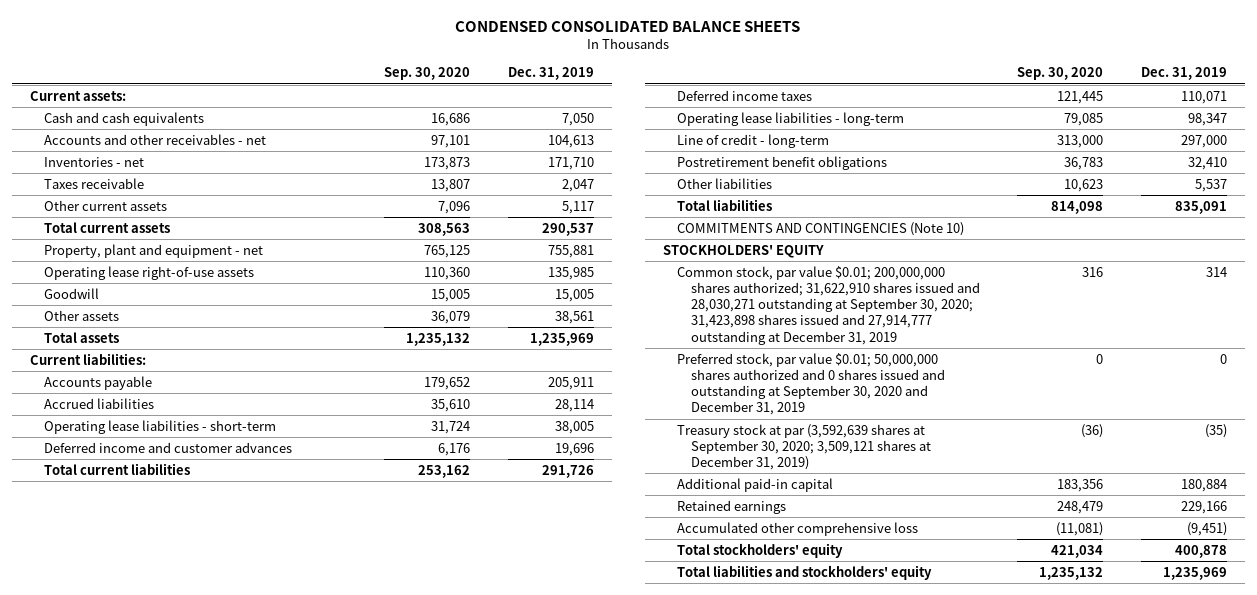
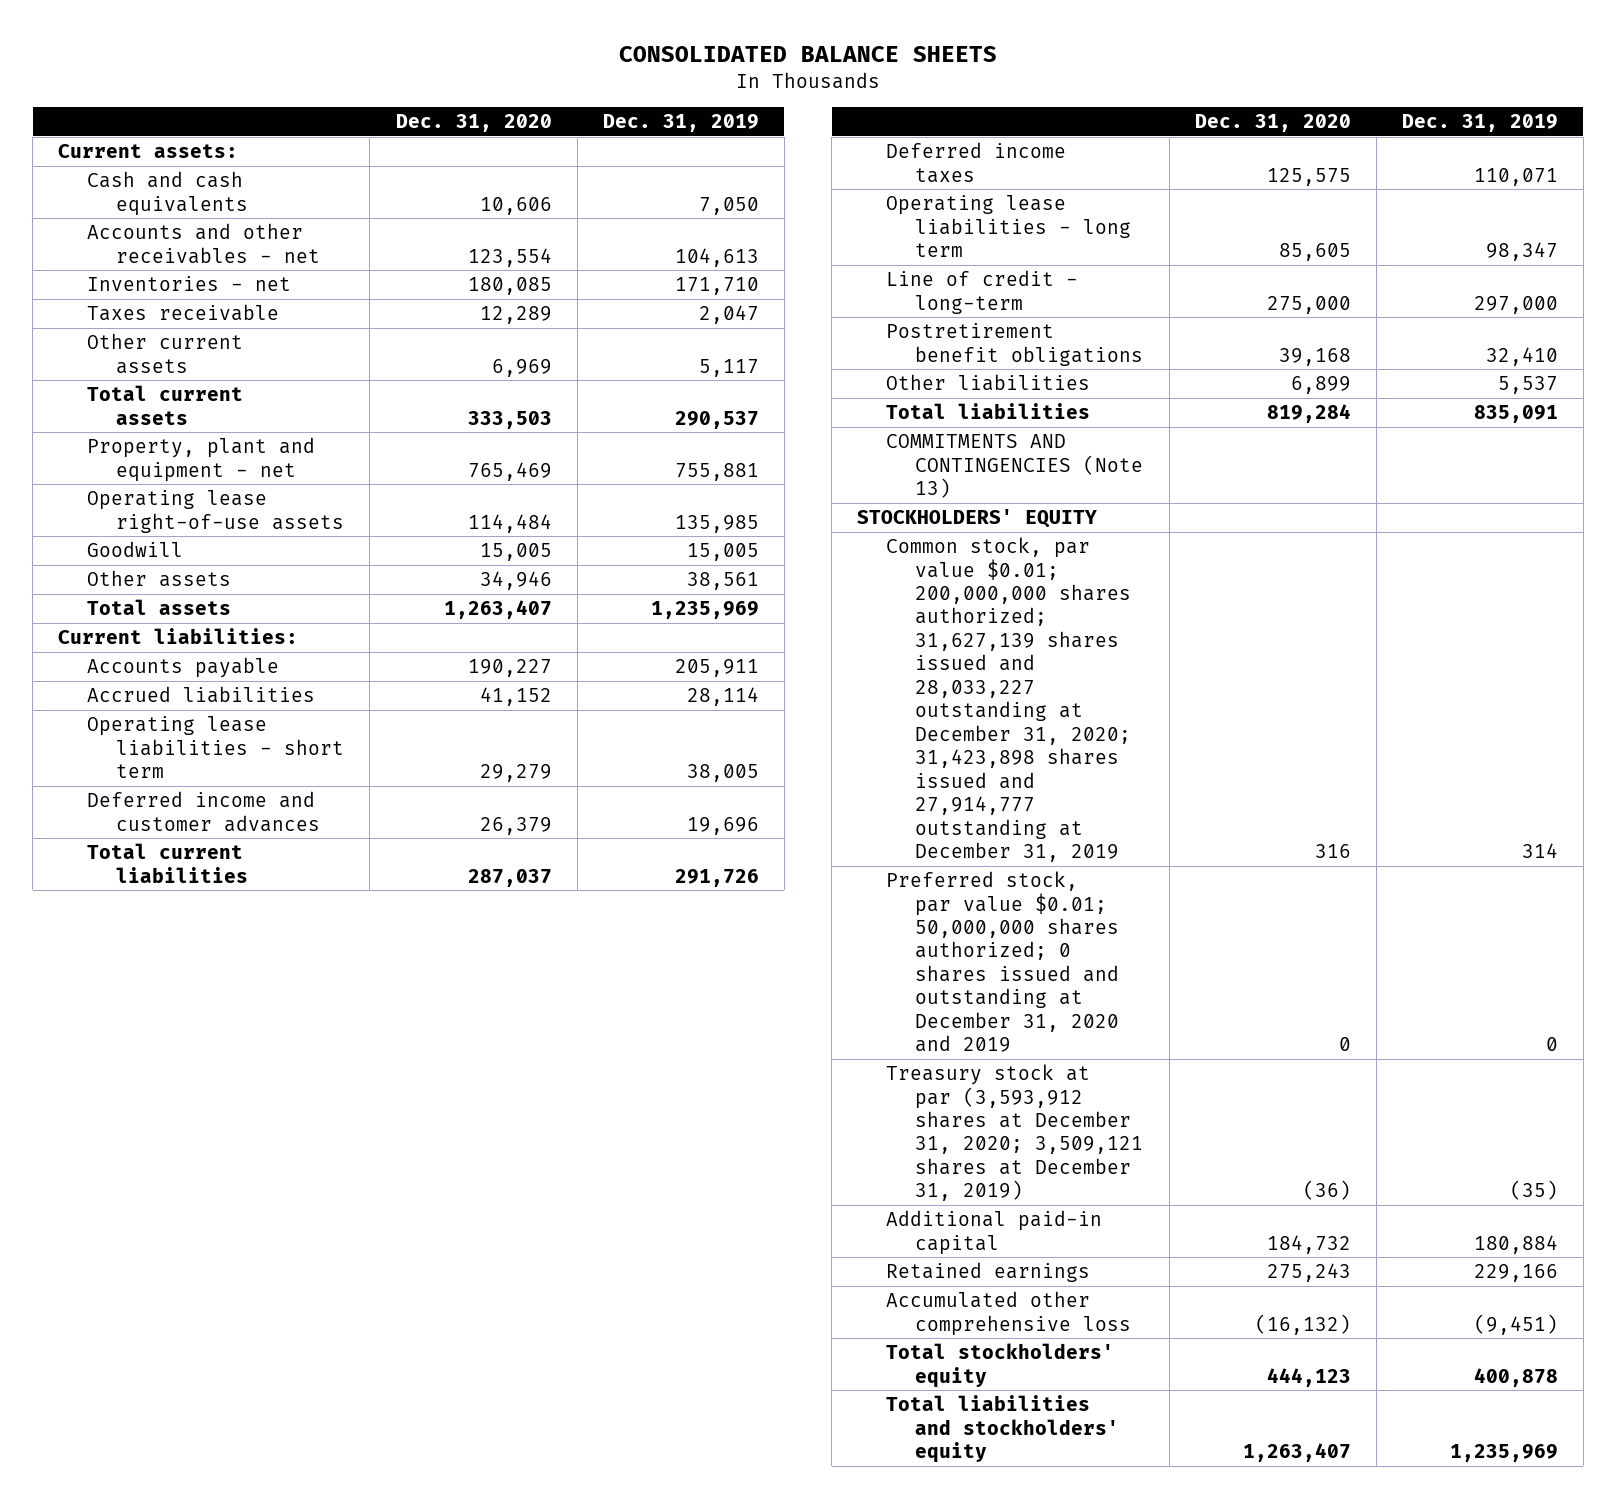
[455,20,801,32] CONDENSED CONSOLIDATED BALANCE SHEETS -> [619,46,998,63] CONSOLIDATED BALANCE SHEETS
[384,67,471,81] Sep. 30, 2020 -> none
none -> [395,113,552,132] Dec. 31, 2020
[44,419,277,434] Operating lease liabilities - short-term -> [87,716,345,778] Operating lease liabilities - short term
[676,111,904,126] Operating lease liabilities - long-term -> [886,195,1132,257] Operating lease liabilities - long term
[676,221,964,236] COMMITMENTS AND CONTINGENCIES (Note 10) -> [886,434,1144,498] COMMITMENTS AND CONTINGENCIES (Note 13)
[676,265,980,345] Common stock, par value $0.01; 200,000,000 shares authorized; 31,622,910 shares issued and 28,030,271 outstanding at September 30, 2020; 31,423,898 shares issued and 27,914,777 outstanding at December 31, 2019 -> [886,537,1132,863] Common stock, par value $0.01; 200,000,000 shares authorized; 31,627,139 shares issued and 28,033,227 outstanding at December 31, 2020; 31,423,898 shares issued and 27,914,777 outstanding at December 31, 2019
[676,352,945,416] Preferred stock, par value $0.01; 50,000,000 shares authorized and 0 shares issued and outstanding at September 30, 2020 and December 31, 2019 -> [886,871,1120,1053] Preferred stock, par value $0.01; 50,000,000 shares authorized; 0 shares issued and outstanding at December 31, 2020 and 2019
[676,423,931,471] Treasury stock at par (3,592,639 shares at September 30, 2020; 3,509,121 shares at December 31, 2019) -> [886,1064,1144,1202] Treasury stock at par (3,593,912 shares at December 31, 2020; 3,509,121 shares at December 31, 2019)

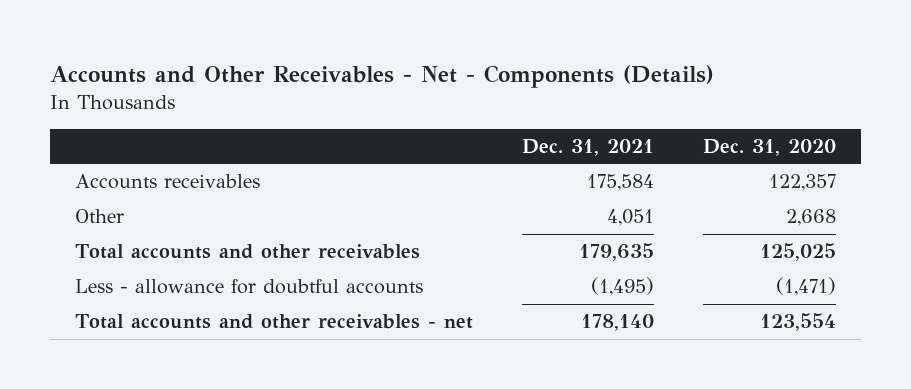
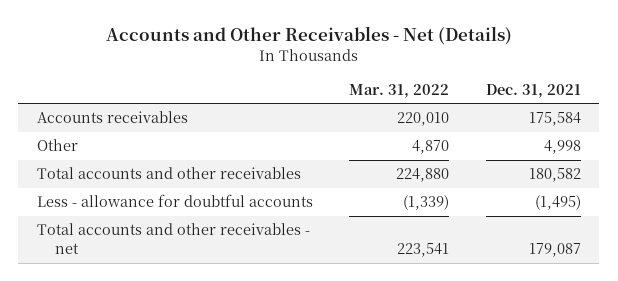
[50,64,715,88] Accounts and Other Receivables - Net - Components (Details) -> [105,26,512,46] Accounts and Other Receivables - Net (Details)
[703,138,837,156] Dec. 31, 2020 -> none
none -> [349,83,450,98] Mar. 31, 2022
[607,209,655,227] 4,051 -> [543,140,581,155] 4,998
[579,243,655,262] 179,635 -> [528,168,581,183] 180,582
[581,314,655,332] 178,140 -> [528,242,581,257] 179,087

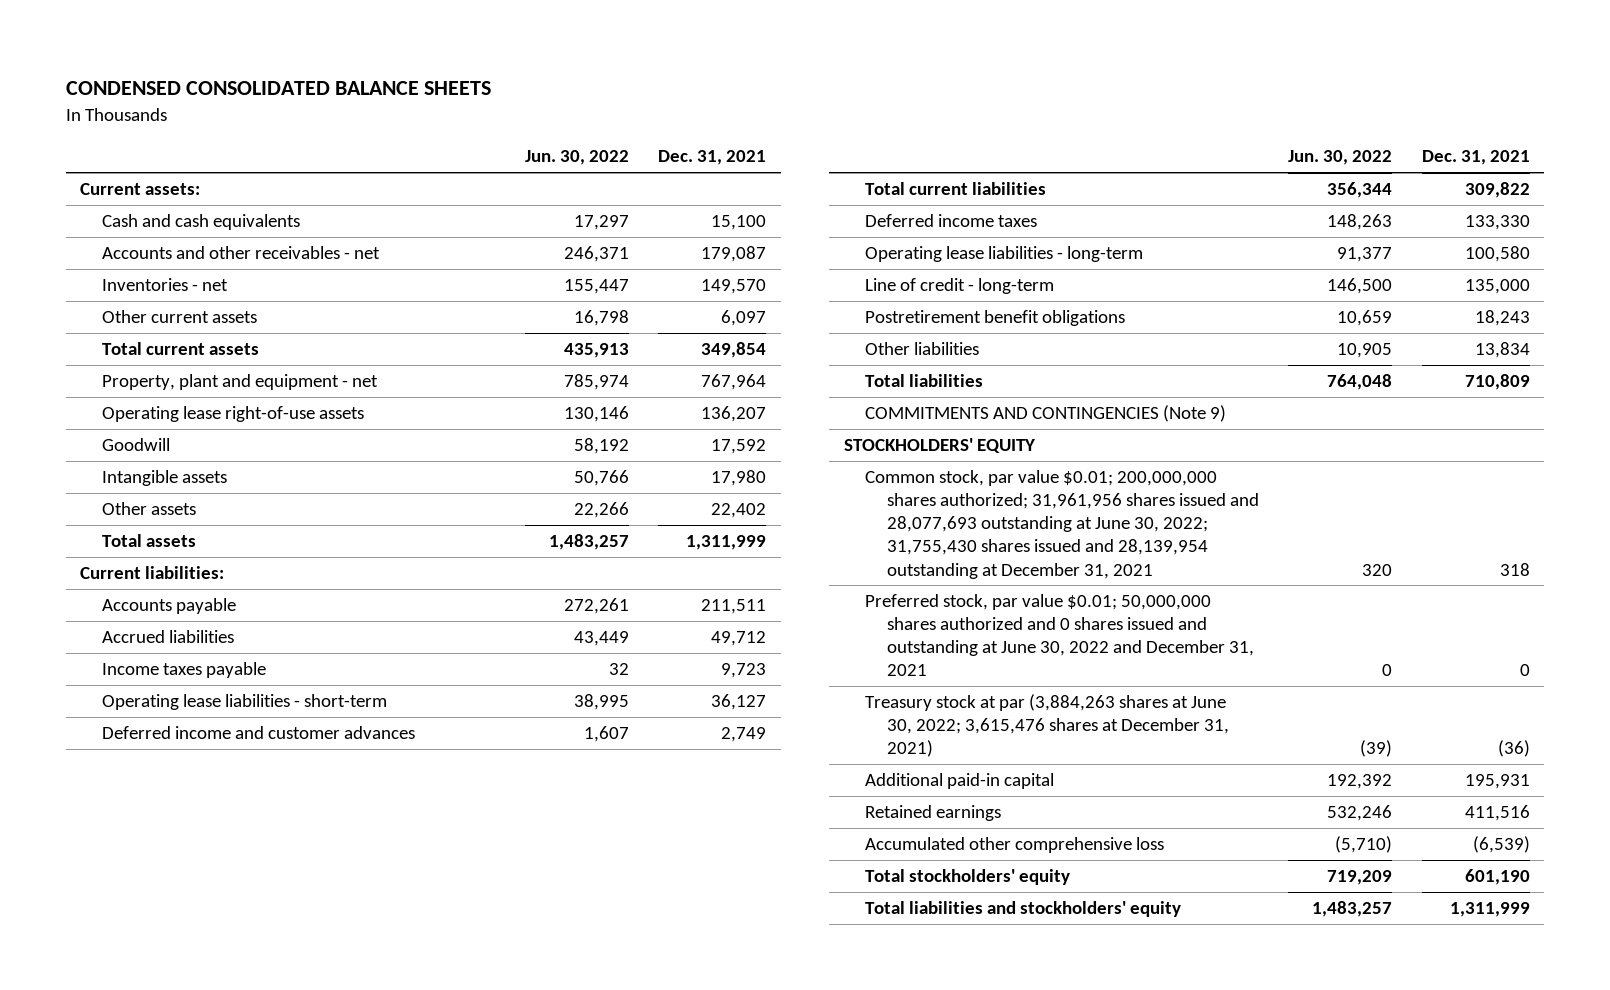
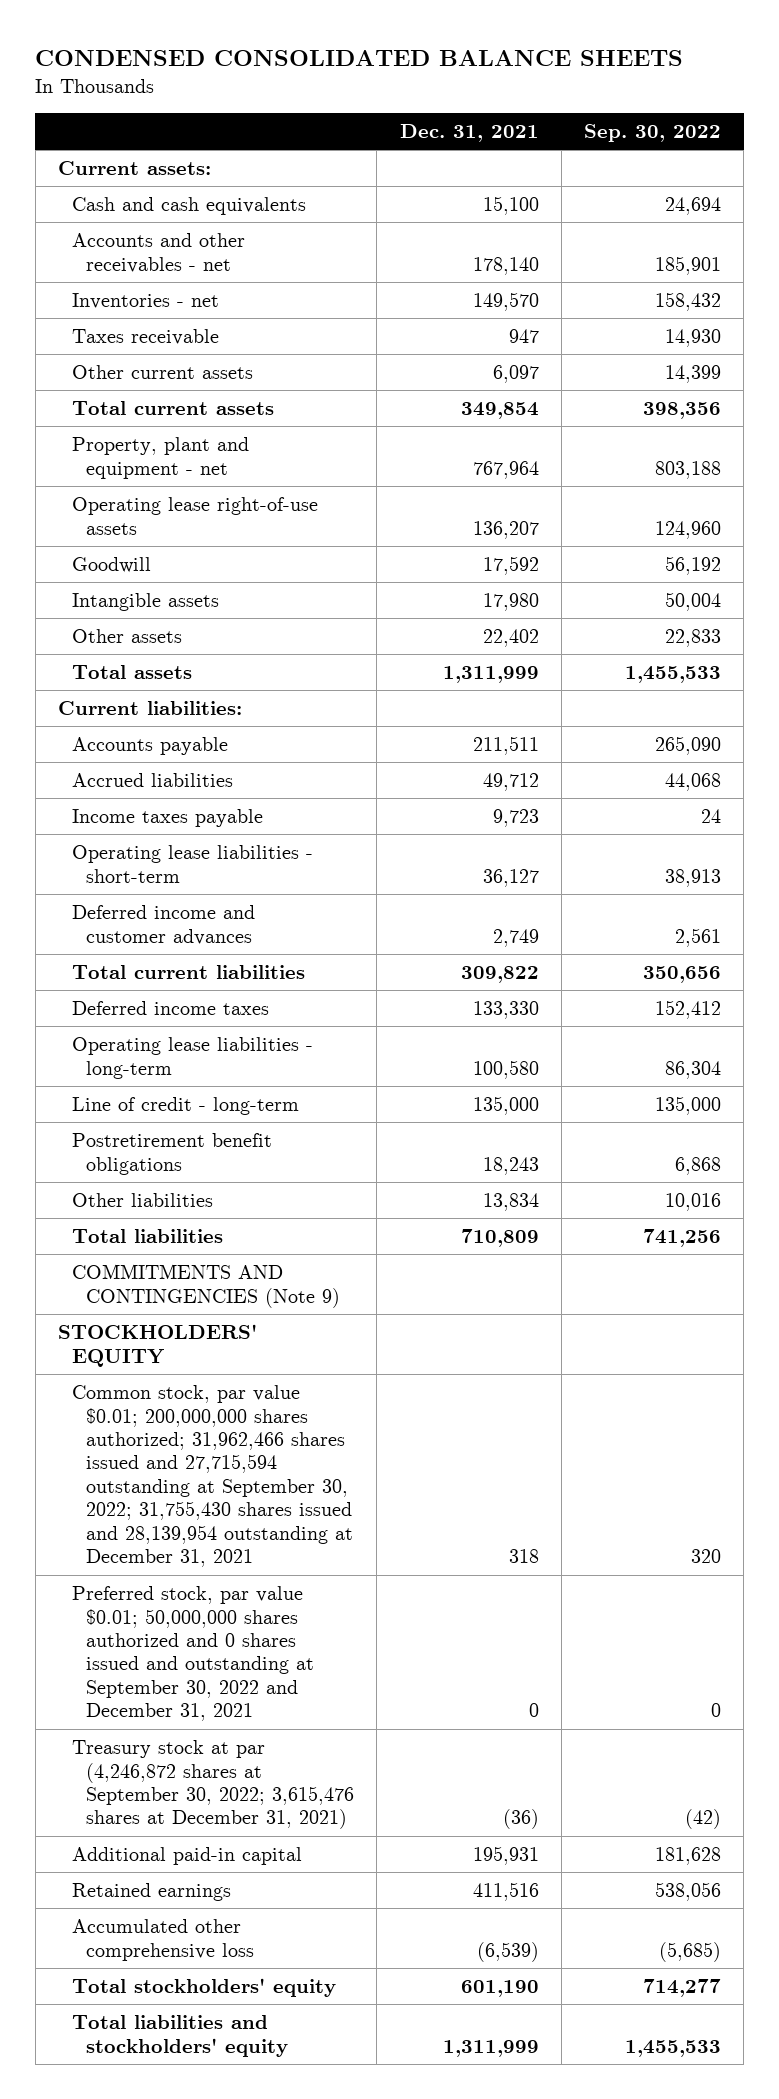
[524,150,629,166] Jun. 30, 2022 -> none
none -> [584,123,722,142] Sep. 30, 2022
[701,246,767,263] 179,087 -> [472,256,539,275] 178,140
none -> [72,329,220,346] Taxes receivable
[865,470,1259,579] Common stock, par value $0.01; 200,000,000 shares authorized; 31,961,956 shares issued and 28,077,693 outstanding at June 30, 2022; 31,755,430 shares issued and 28,139,954 outstanding at December 31, 2021 -> [72,1385,354,1568] Common stock, par value $0.01; 200,000,000 shares authorized; 31,962,466 shares issued and 27,715,594 outstanding at September 30, 2022; 31,755,430 shares issued and 28,139,954 outstanding at December 31, 2021
[865,594,1254,677] Preferred stock, par value $0.01; 50,000,000 shares authorized and 0 shares issued and outstanding at June 30, 2022 and December 31, 2021 -> [72,1586,315,1722] Preferred stock, par value $0.01; 50,000,000 shares authorized and 0 shares issued and outstanding at September 30, 2022 and December 31, 2021
[865,694,1229,758] Treasury stock at par (3,884,263 shares at June 30, 2022; 3,615,476 shares at December 31, 2021) -> [72,1740,355,1830] Treasury stock at par (4,246,872 shares at September 30, 2022; 3,615,476 shares at December 31, 2021)

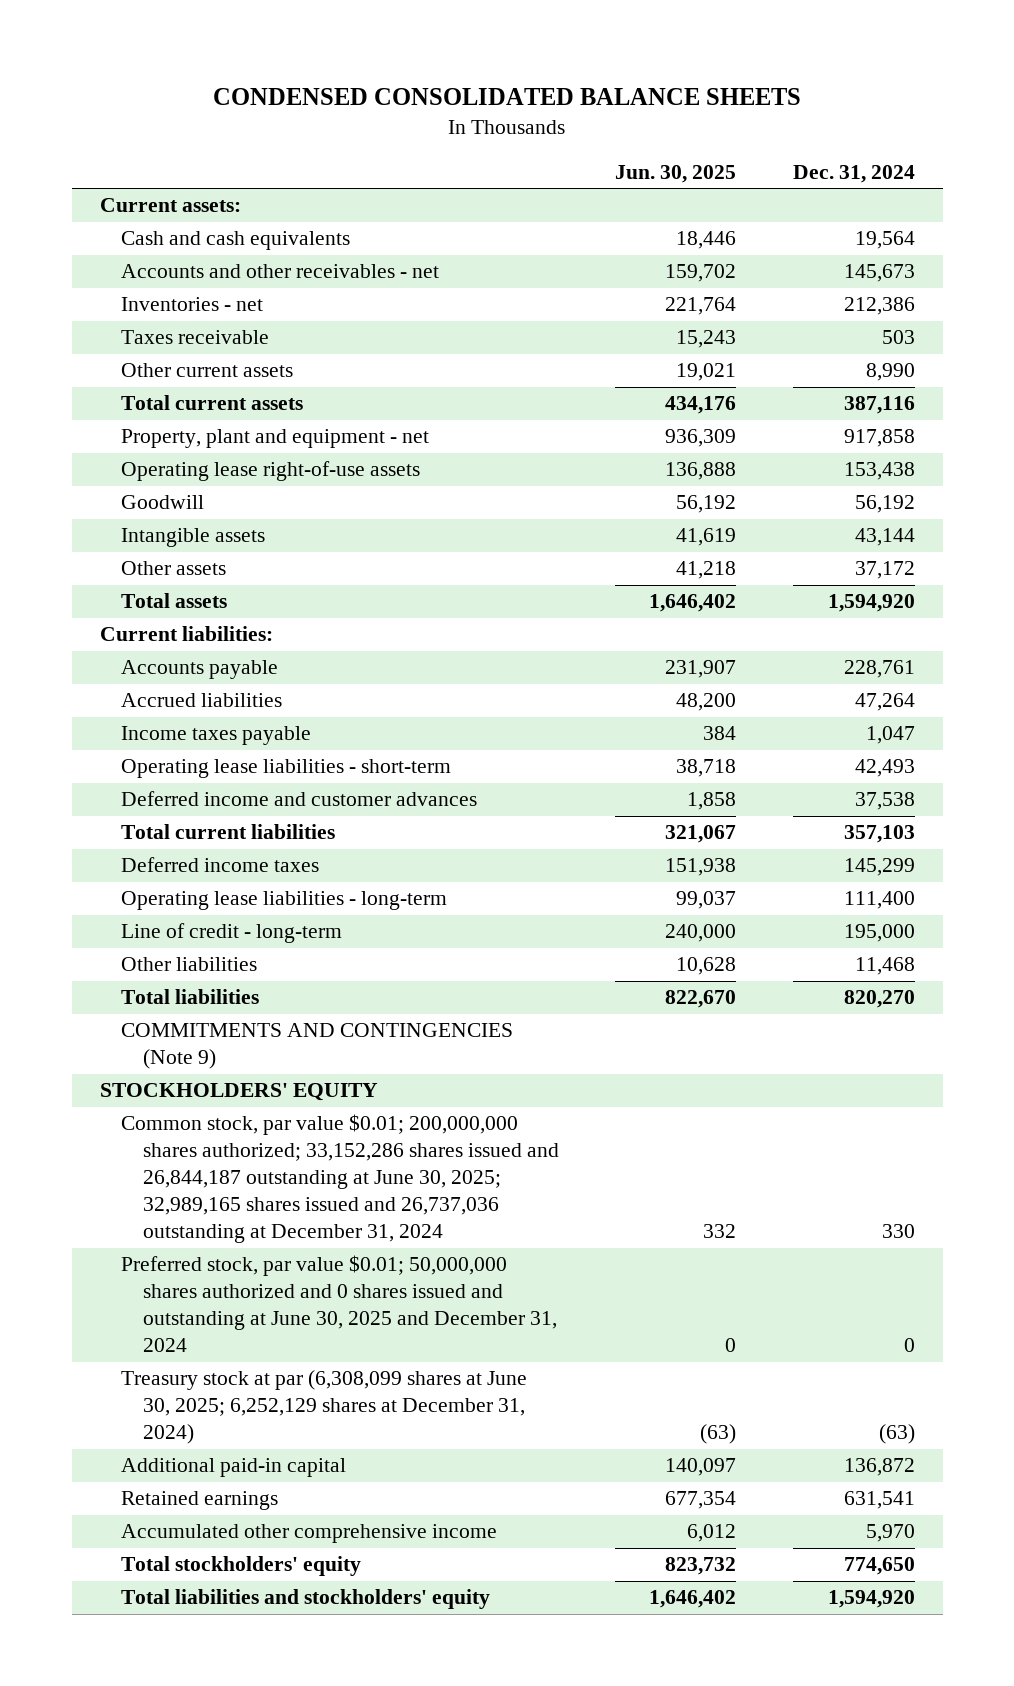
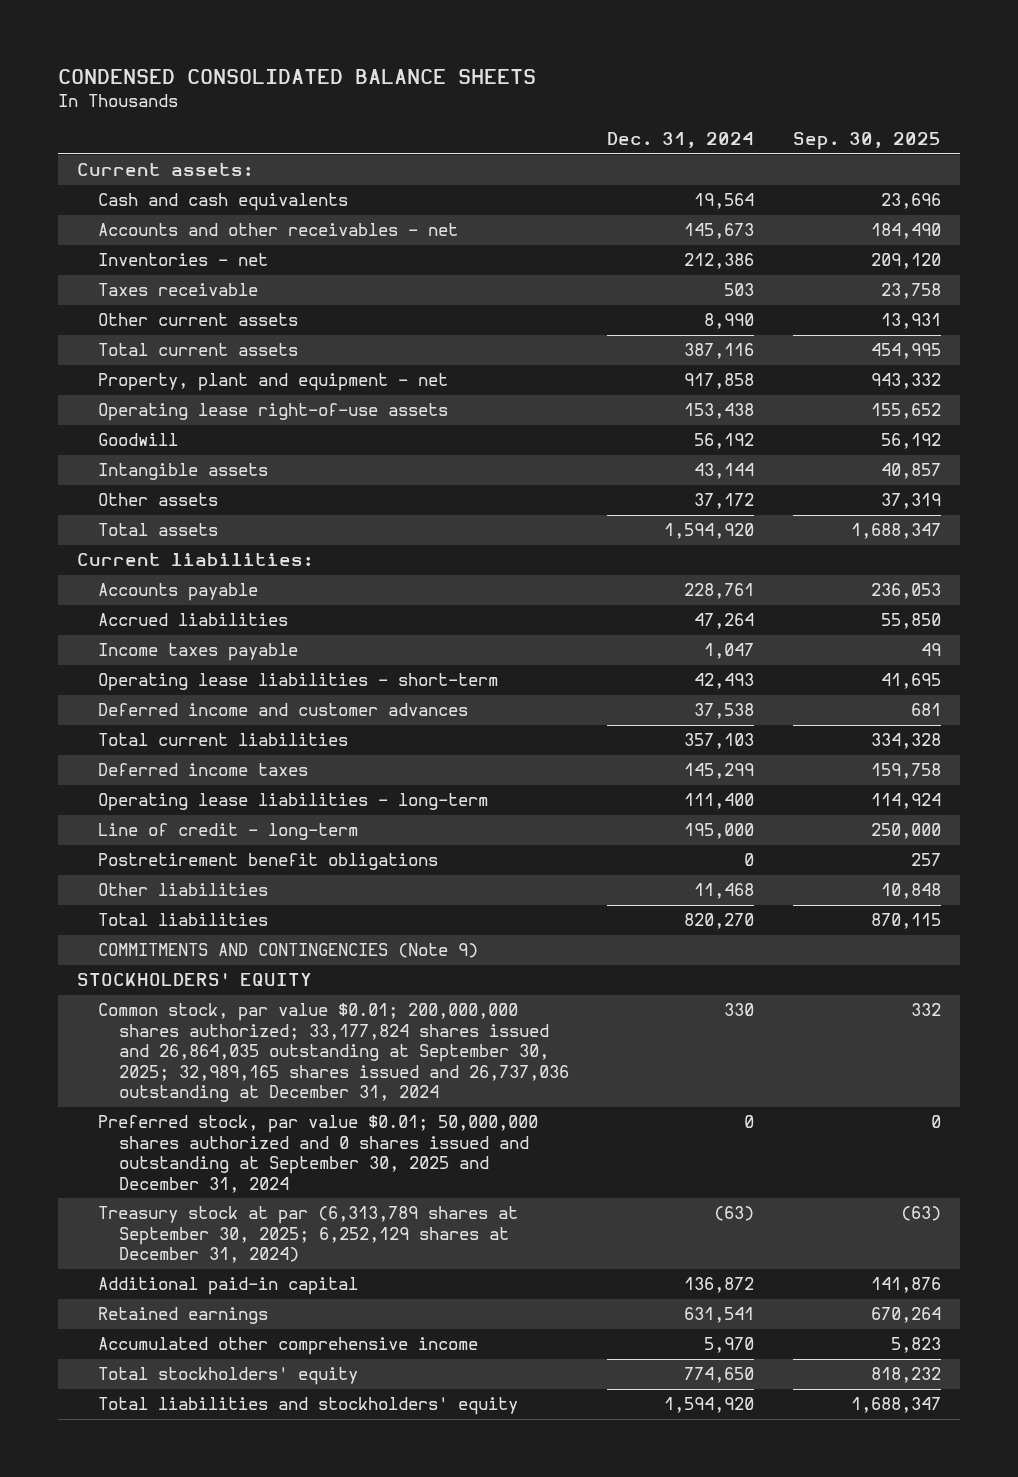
[615,164,737,183] Jun. 30, 2025 -> none
none -> [792,132,941,151] Sep. 30, 2025
none -> [98,853,439,871] Postretirement benefit obligations
[121,1114,560,1244] Common stock, par value $0.01; 200,000,000 shares authorized; 33,152,286 shares issued and 26,844,187 outstanding at June 30, 2025; 32,989,165 shares issued and 26,737,036 outstanding at December 31, 2024 -> [98,1003,569,1103] Common stock, par value $0.01; 200,000,000 shares authorized; 33,177,824 shares issued and 26,864,035 outstanding at September 30, 2025; 32,989,165 shares issued and 26,737,036 outstanding at December 31, 2024
[121,1255,558,1353] Preferred stock, par value $0.01; 50,000,000 shares authorized and 0 shares issued and outstanding at June 30, 2025 and December 31, 2024 -> [98,1115,539,1193] Preferred stock, par value $0.01; 50,000,000 shares authorized and 0 shares issued and outstanding at September 30, 2025 and December 31, 2024
[121,1370,528,1445] Treasury stock at par (6,308,099 shares at June 30, 2025; 6,252,129 shares at December 31, 2024) -> [98,1206,519,1264] Treasury stock at par (6,313,789 shares at September 30, 2025; 6,252,129 shares at December 31, 2024)

